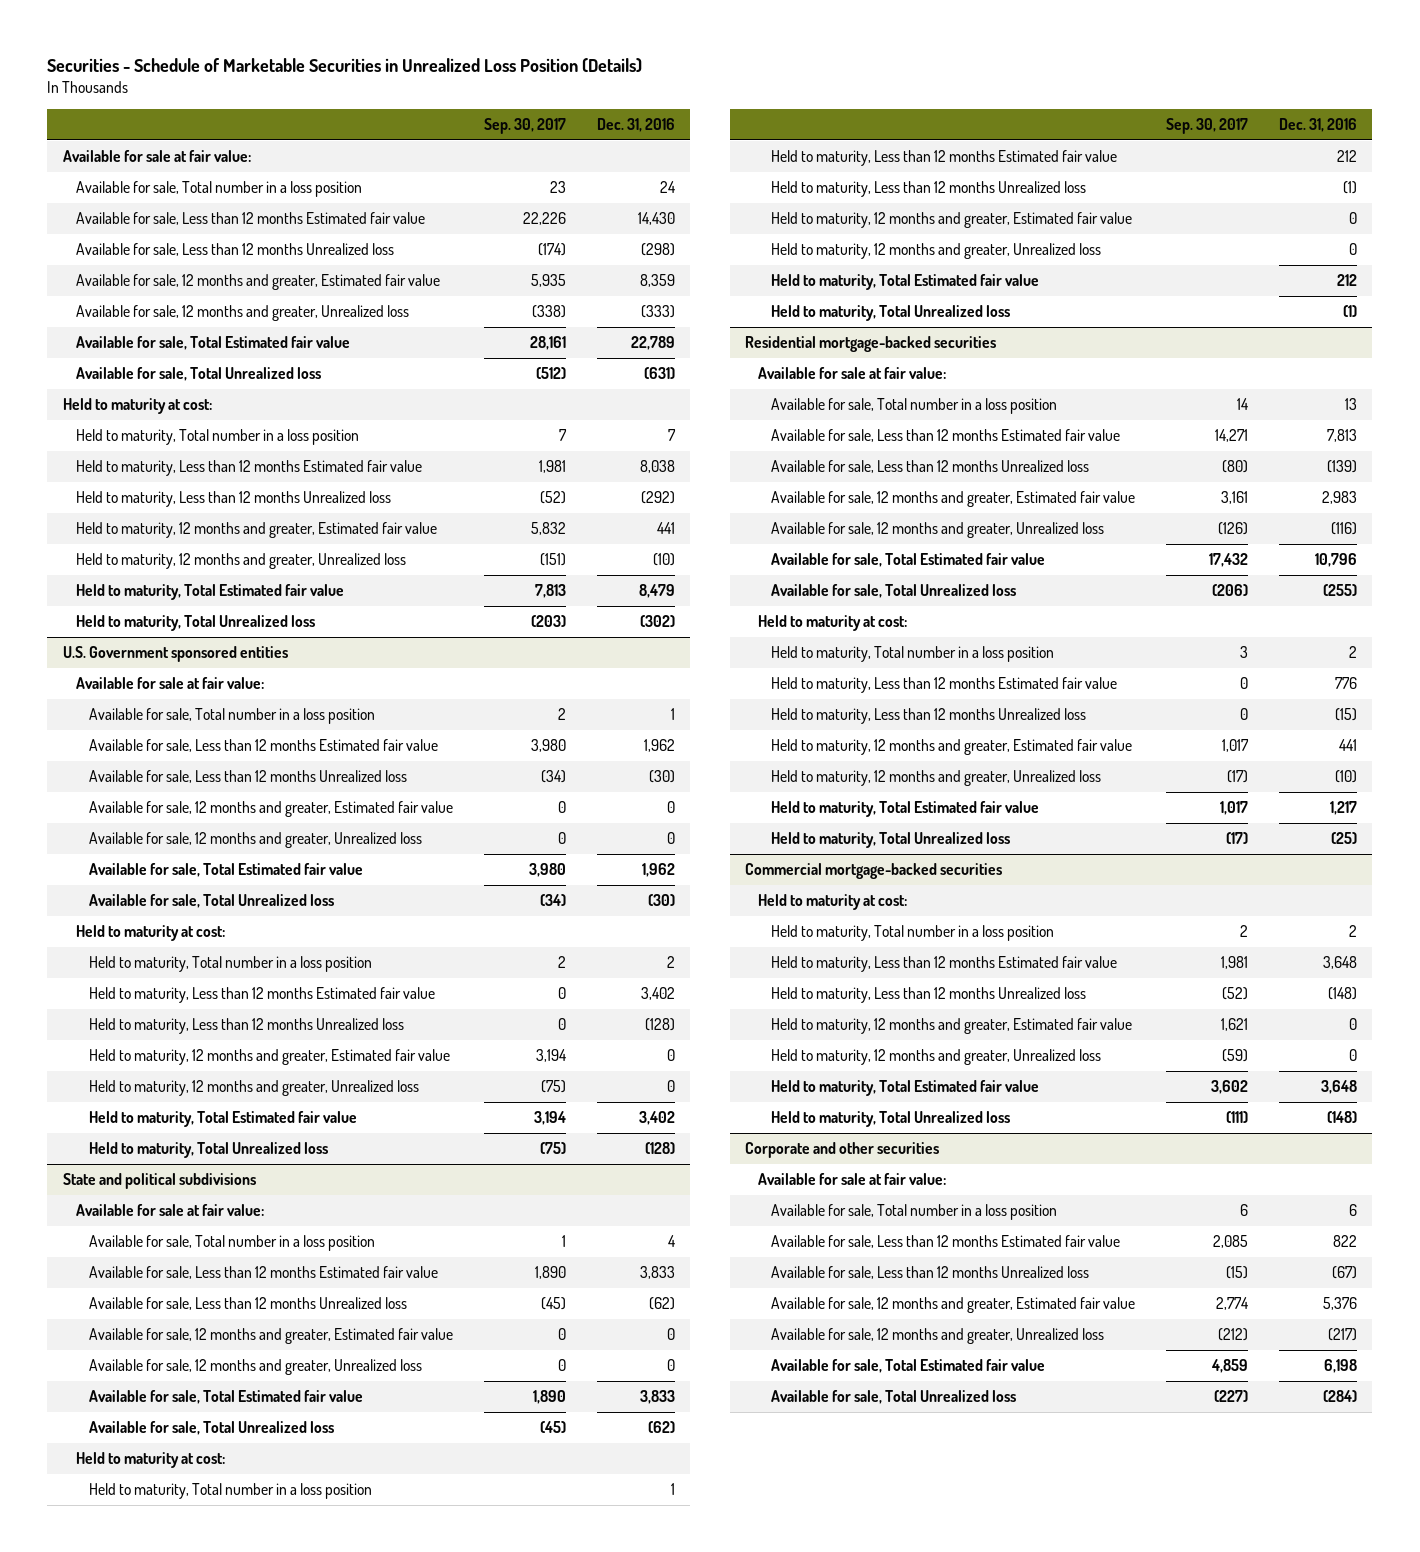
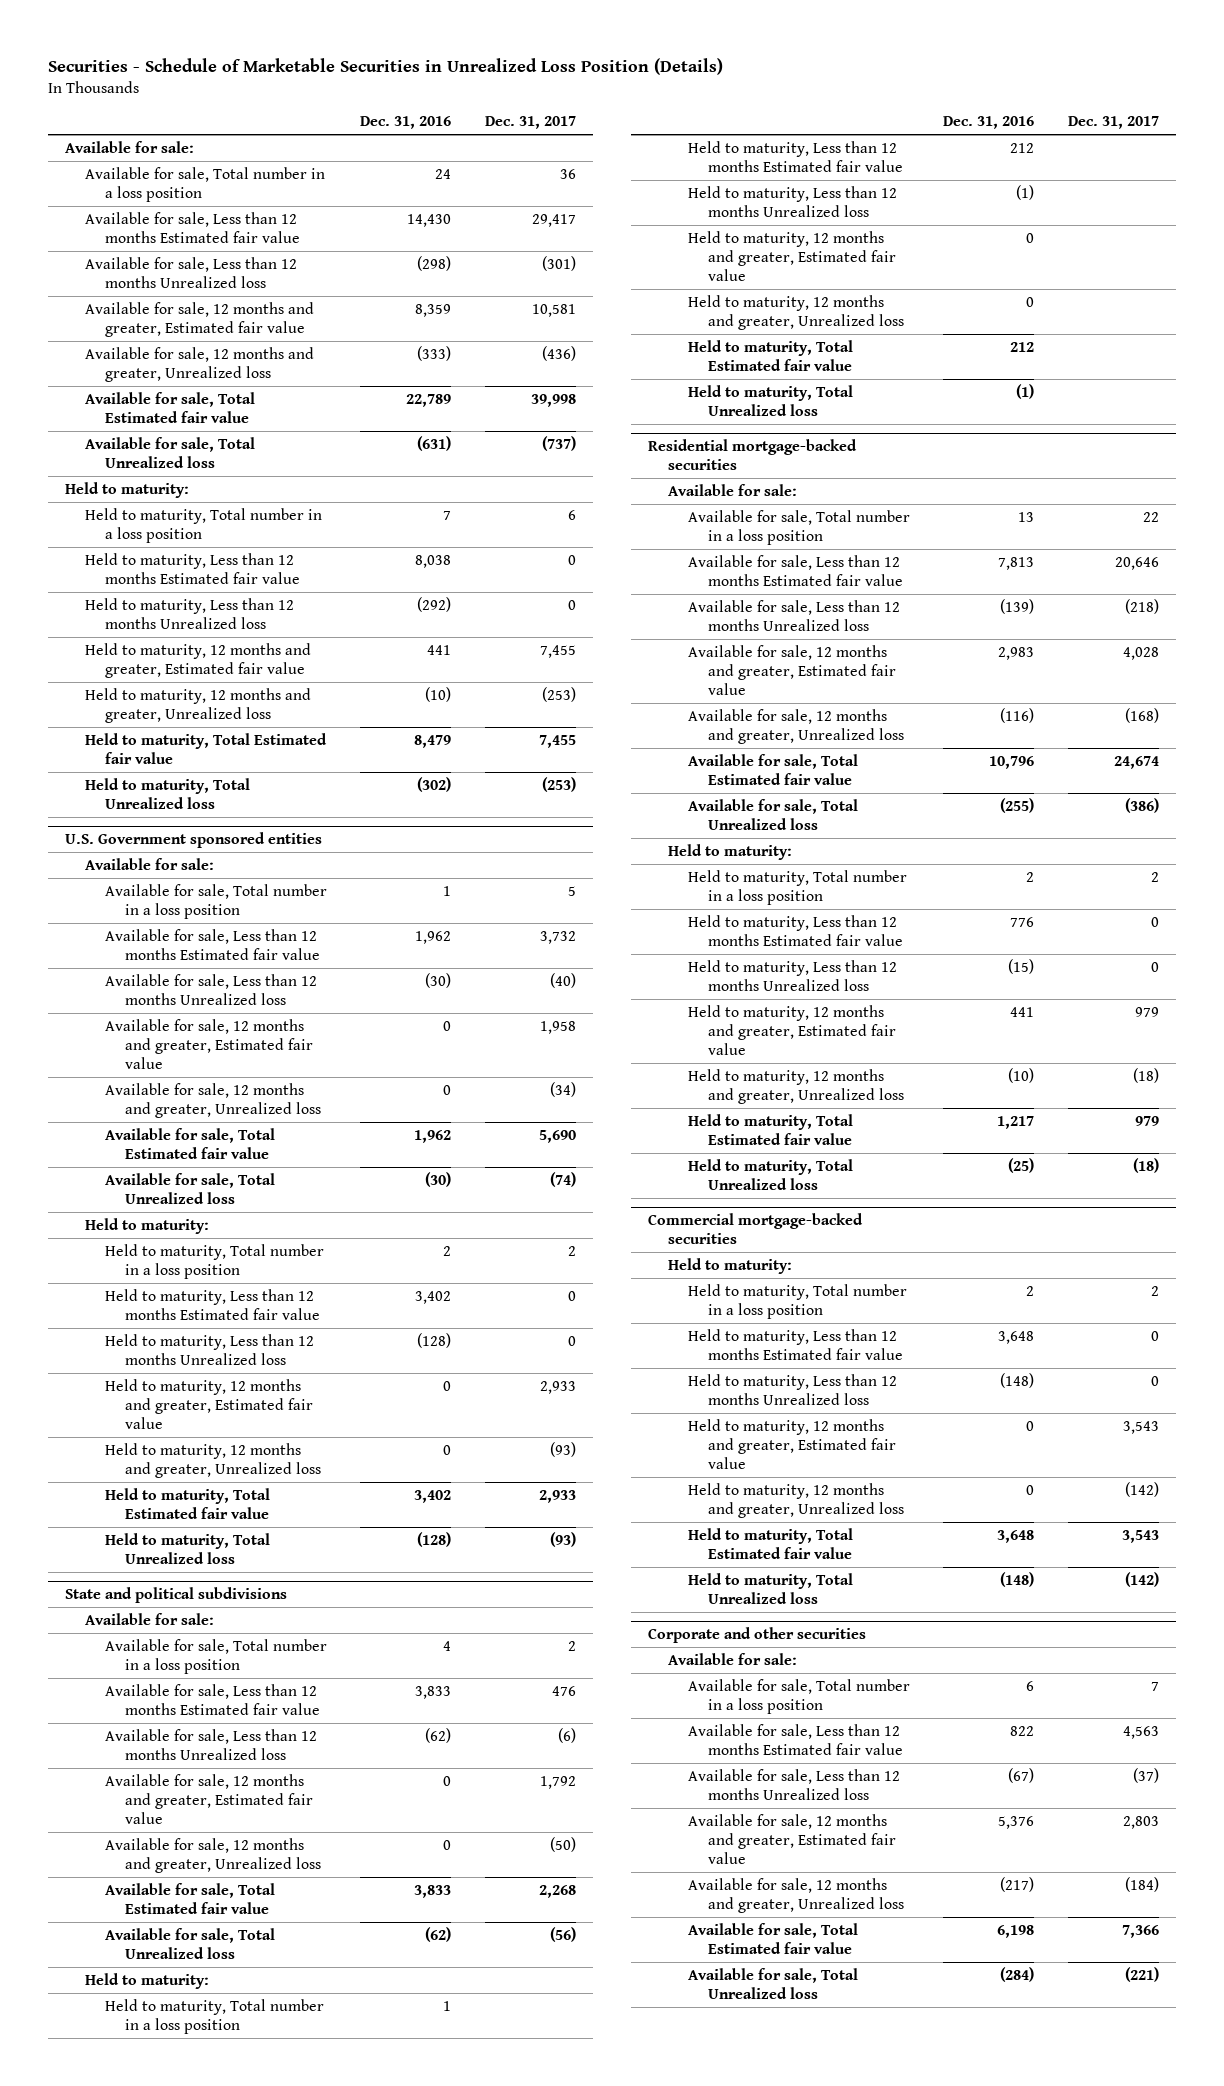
[483,117,566,134] Sep. 30, 2017 -> none
none -> [484,116,576,130] Dec. 31, 2017
[62,150,251,163] Available for sale at fair value: -> [64,140,194,153] Available for sale:
[62,398,212,415] Held to maturity at cost: -> [64,481,189,498] Held to maturity:
[75,677,264,690] Available for sale at fair value: -> [84,857,214,870] Available for sale:
[75,925,225,942] Held to maturity at cost: -> [84,1217,209,1234] Held to maturity:
[75,1204,264,1217] Available for sale at fair value: -> [84,1612,214,1625] Available for sale:
[75,1452,225,1469] Held to maturity at cost: -> [84,1972,209,1989] Held to maturity:
[758,367,947,380] Available for sale at fair value: -> [667,483,797,496] Available for sale:
[758,615,908,632] Held to maturity at cost: -> [667,843,792,860] Held to maturity:
[758,894,908,911] Held to maturity at cost: -> [667,1257,792,1274] Held to maturity:
[758,1173,947,1186] Available for sale at fair value: -> [667,1652,797,1665] Available for sale:

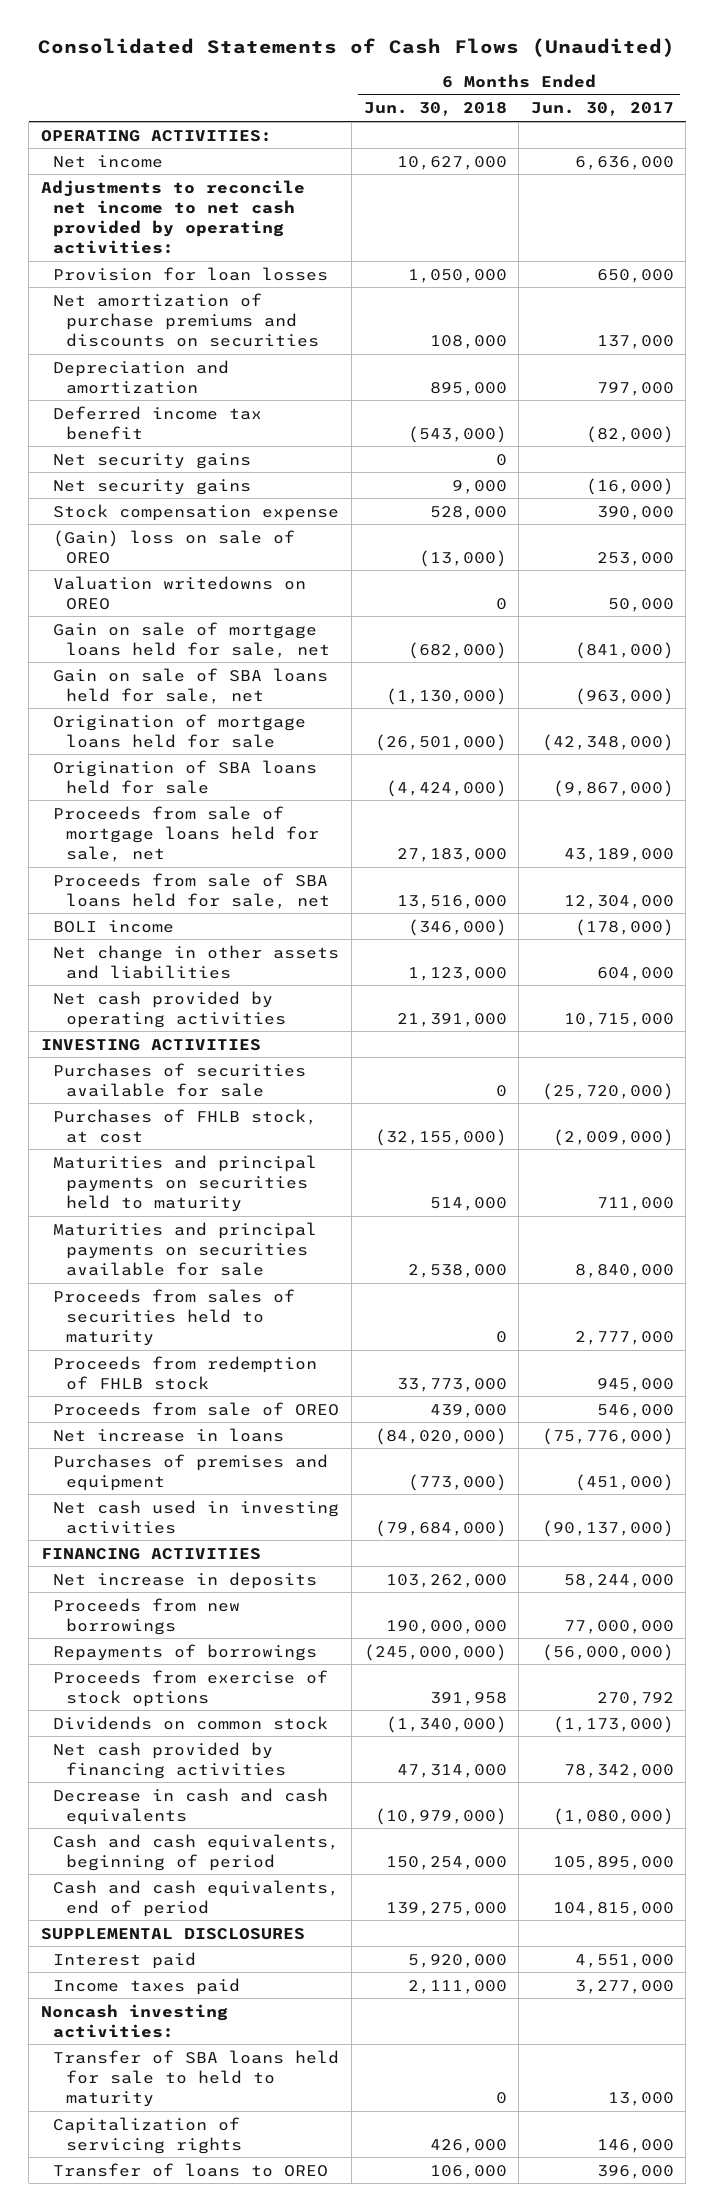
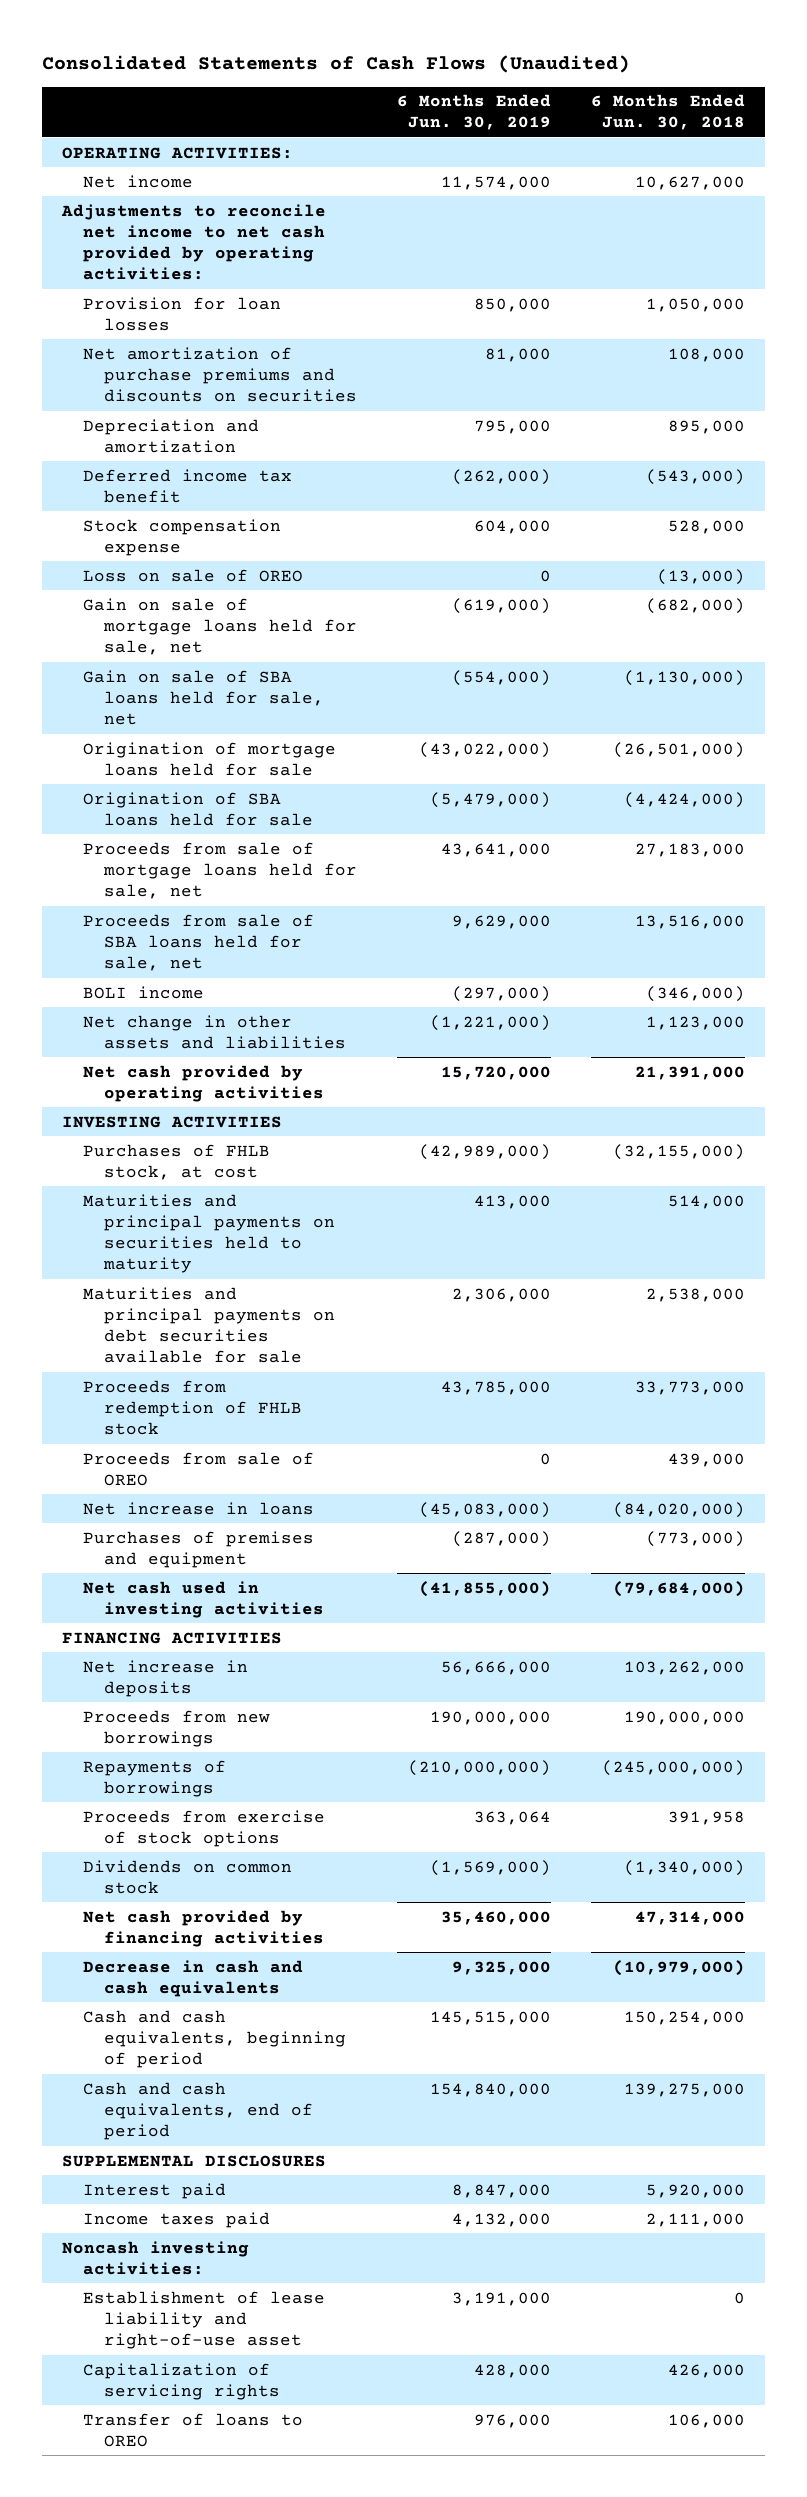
[530,102,674,117] Jun. 30, 2017 -> none
none -> [396,94,551,131] 6 Months Ended Jun. 30, 2019
[53,452,252,469] Net security gains -> none
[53,478,252,495] Net security gains -> none
[53,575,307,610] Valuation writedowns on OREO -> none
[53,529,296,564] (Gain) loss on sale of OREO -> [82,568,303,582] Loss on sale of OREO
[53,1062,307,1097] Purchases of securities available for sale -> none
[53,1288,296,1347] Proceeds from sales of securities held to maturity -> none
[53,1221,318,1277] Maturities and principal payments on securities available for sale -> [82,1286,335,1364] Maturities and principal payments on debt securities available for sale
[53,2049,340,2108] Transfer of SBA loans held for sale to held to maturity -> none
none -> [82,2290,325,2350] Establishment of lease liability and right-of-use asset

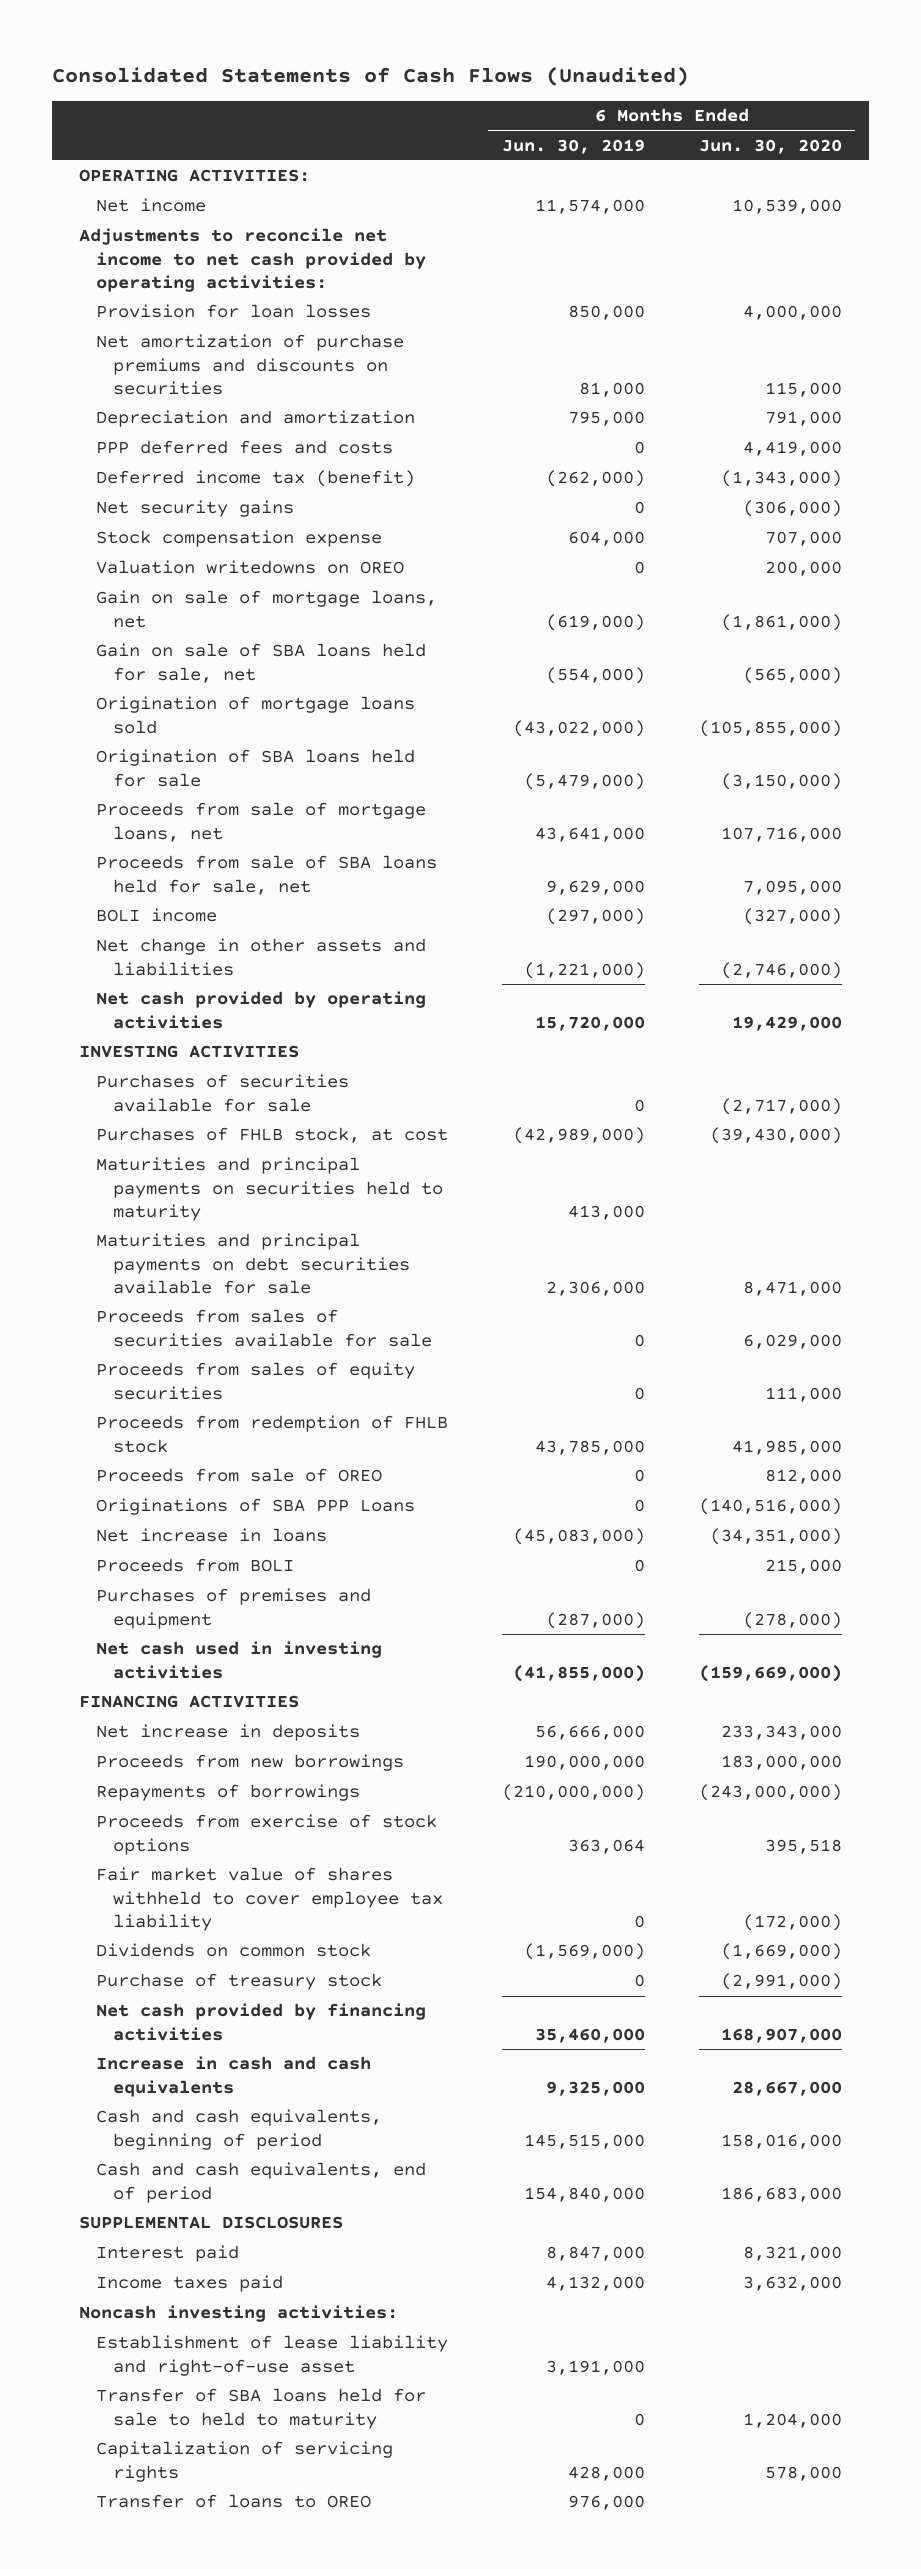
[590,94,745,131] 6 Months Ended Jun. 30, 2018 -> none
none -> [698,138,842,154] Jun. 30, 2020
none -> [96,440,394,455] PPP deferred fees and costs
[82,468,292,503] Deferred income tax benefit -> [96,470,416,488] Deferred income tax (benefit)
none -> [96,500,295,518] Net security gains
[82,568,303,582] Loss on sale of OREO -> none
none -> [96,560,405,575] Valuation writedowns on OREO
[82,597,357,656] Gain on sale of mortgage loans held for sale, net -> [96,590,438,628] Gain on sale of mortgage loans, net
[82,741,336,776] Origination of mortgage loans held for sale -> [96,696,416,734] Origination of mortgage loans sold
[82,841,357,900] Proceeds from sale of mortgage loans held for sale, net -> [96,802,427,842] Proceeds from sale of mortgage loans, net
none -> [96,1074,350,1112] Purchases of securities available for sale
none -> [96,1309,433,1347] Proceeds from sales of securities available for sale
none -> [96,1362,416,1400] Proceeds from sales of equity securities
none -> [96,1498,416,1516] Originations of SBA PPP Loans
none -> [96,1558,295,1573] Proceeds from BOLI
none -> [96,1867,444,1931] Fair market value of shares withheld to cover employee tax liability
none -> [96,1973,383,1991] Purchase of treasury stock
[82,1959,303,1997] Decrease in cash and cash equivalents -> [96,2056,372,2097] Increase in cash and cash equivalents
none -> [96,2388,427,2429] Transfer of SBA loans held for sale to held to maturity

